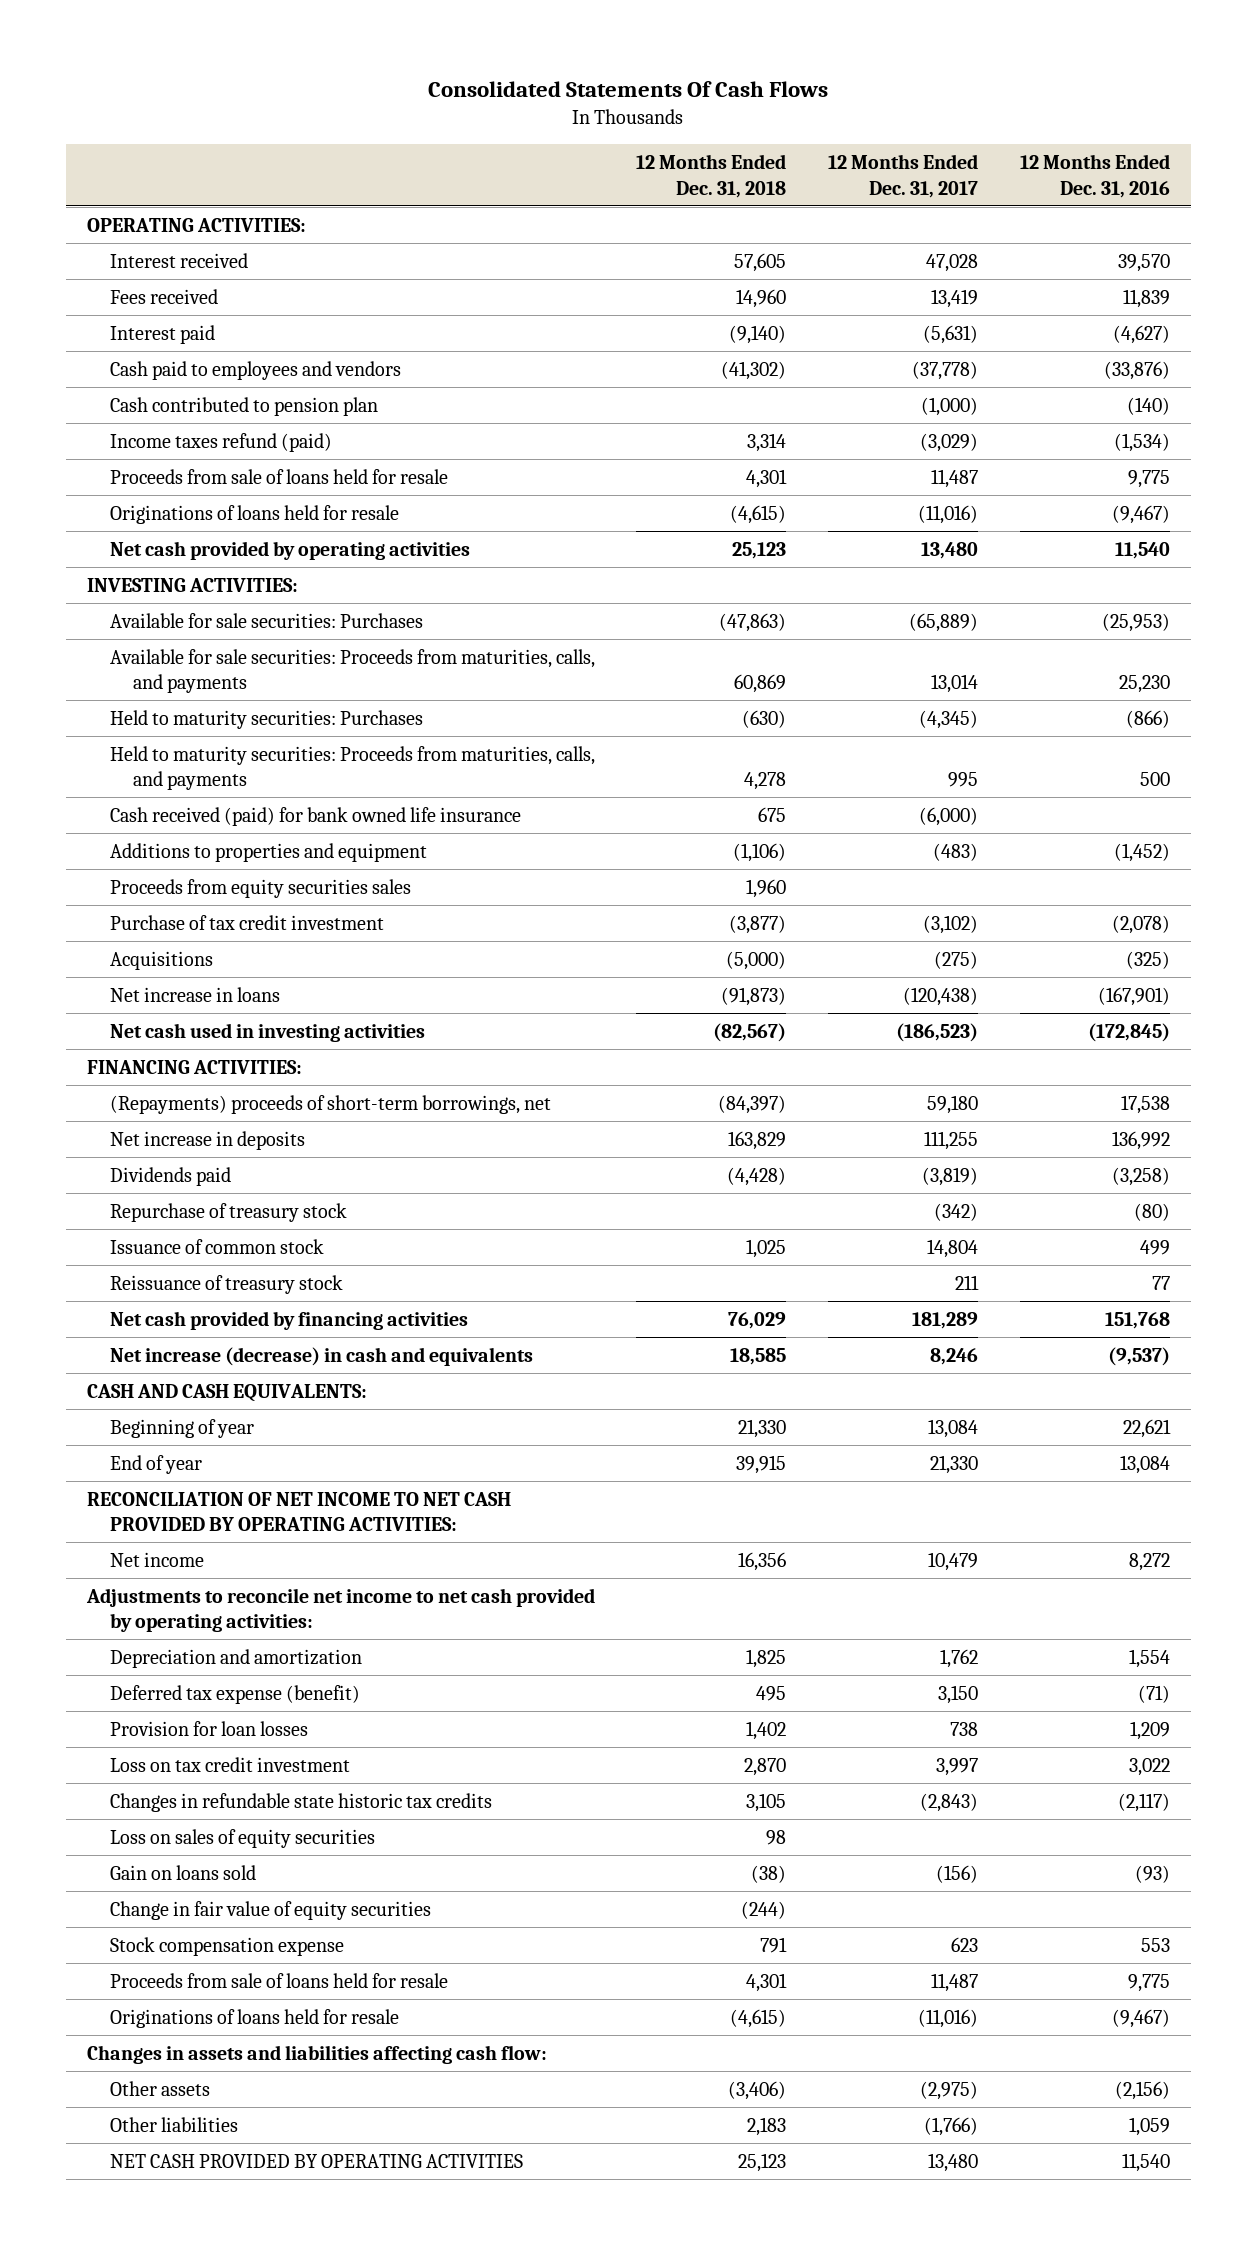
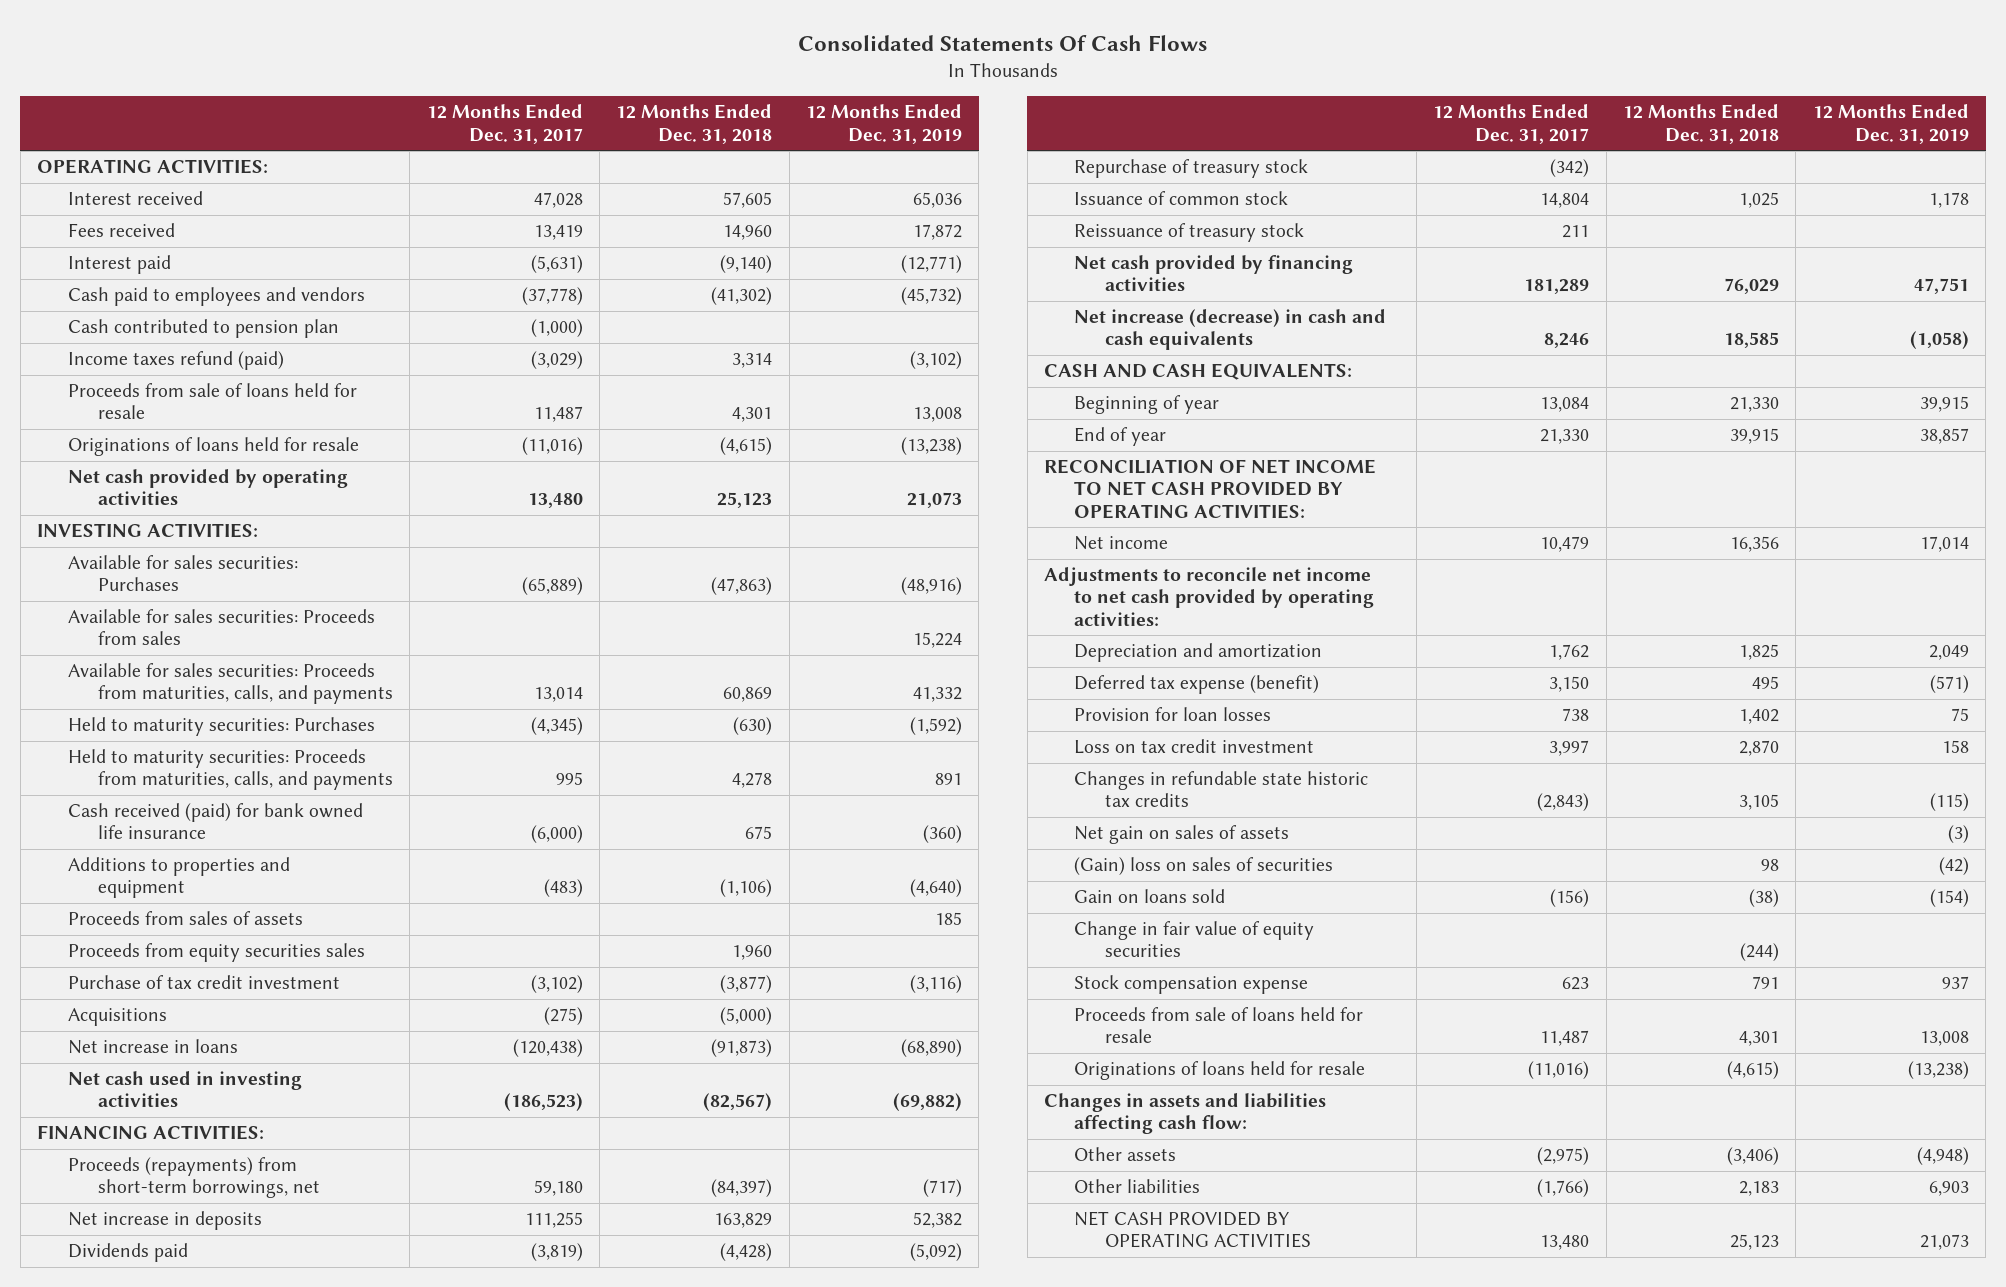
[1019,154,1170,198] 12 Months Ended Dec. 31, 2016 -> none
none -> [805,104,962,144] 12 Months Ended Dec. 31, 2019
[109,612,423,628] Available for sale securities: Purchases -> [67,555,298,592] Available for sales securities: Purchases
none -> [67,609,375,646] Available for sales securities: Proceeds from sales
[109,648,595,694] Available for sale securities: Proceeds from maturities, calls, and payments -> [67,663,393,705] Available for sales securities: Proceeds from maturities, calls, and payments
none -> [67,911,303,926] Proceeds from sales of assets
[109,1094,551,1114] (Repayments) proceeds of short-term borrowings, net -> [67,1157,320,1199] Proceeds (repayments) from short-term borrowings, net
[109,1346,533,1366] Net increase (decrease) in cash and equivalents -> [1074,309,1387,351] Net increase (decrease) in cash and cash equivalents
none -> [1074,825,1290,845] Net gain on sales of assets
[109,1828,375,1848] Loss on sales of equity securities -> [1074,857,1334,876] (Gain) loss on sales of securities

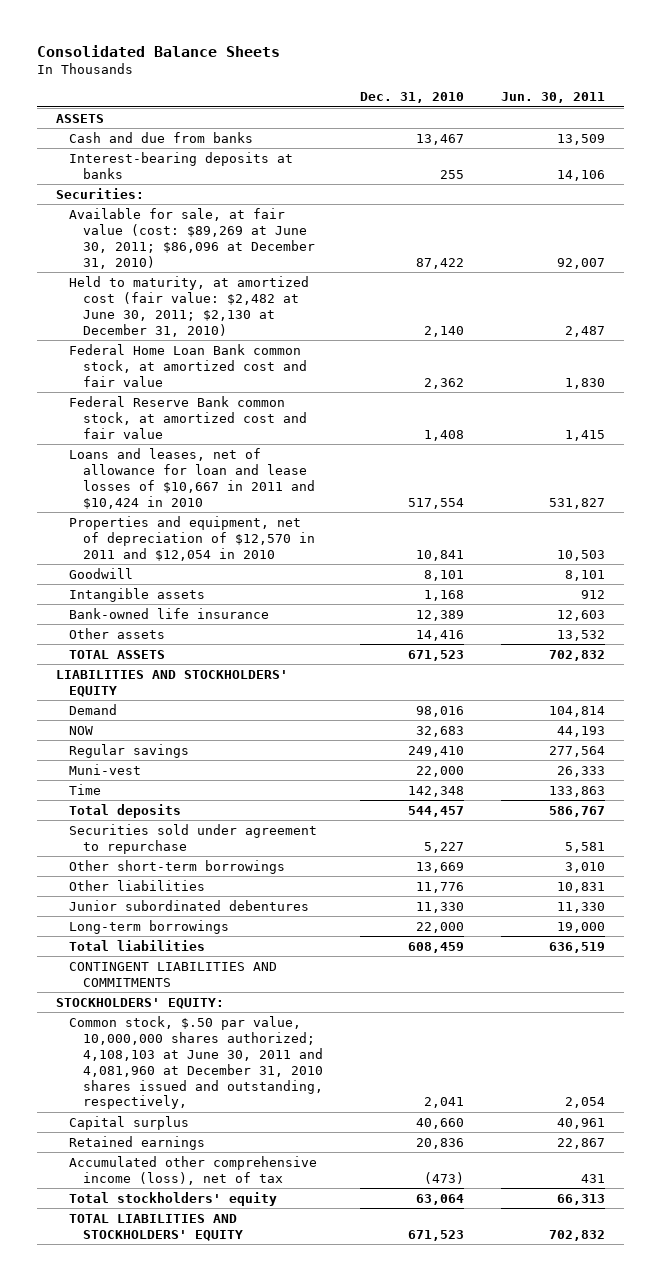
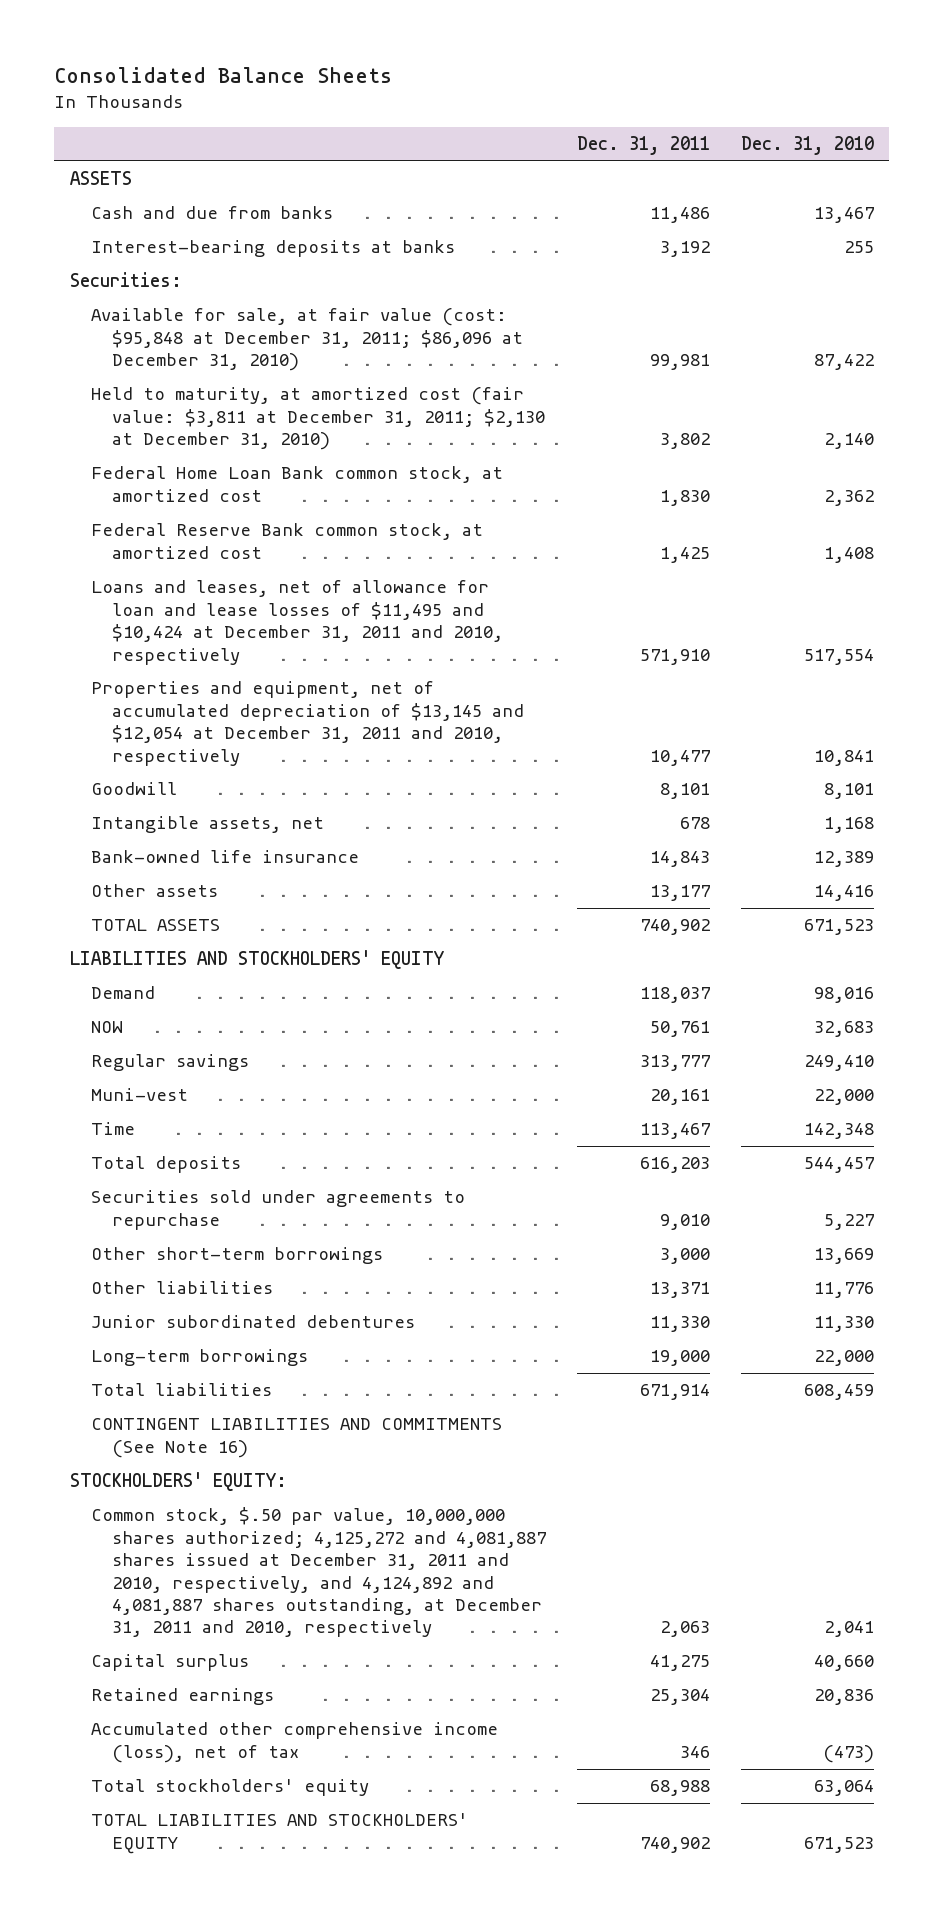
[501,92,606,104] Jun. 30, 2011 -> none
none -> [577,136,711,156] Dec. 31, 2011
[69,207,315,269] Available for sale, at fair value (cost: $89,269 at June 30, 2011; $86,096 at December 31, 2010) -> [91,308,524,372] Available for sale, at fair value (cost: $95,848 at December 31, 2011; $86,096 at December 31, 2010)
[69,275,310,337] Held to maturity, at amortized cost (fair value: $2,482 at June 30, 2011; $2,130 at December 31, 2010) -> [91,387,546,451] Held to maturity, at amortized cost (fair value: $3,811 at December 31, 2011; $2,130 at December 31, 2010)
[69,343,307,387] Federal Home Loan Bank common stock, at amortized cost and fair value -> [91,466,504,502] Federal Home Loan Bank common stock, at amortized cost
[69,395,307,439] Federal Reserve Bank common stock, at amortized cost and fair value -> [91,523,484,559] Federal Reserve Bank common stock, at amortized cost
[69,447,315,509] Loans and leases, net of allowance for loan and lease losses of $10,667 in 2011 and $10,424 in 2010 -> [91,580,504,665] Loans and leases, net of allowance for loan and lease losses of $11,495 and $10,424 at December 31, 2011 and 2010, respectively
[69,515,315,561] Properties and equipment, net of depreciation of $12,570 in 2011 and $12,054 in 2010 -> [91,681,525,766] Properties and equipment, net of accumulated depreciation of $13,145 and $12,054 at December 31, 2011 and 2010, respectively
[69,587,206,602] Intangible assets -> [91,816,325,834] Intangible assets, net
[69,823,318,854] Securities sold under agreement to repurchase -> [91,1190,466,1230] Securities sold under agreements to repurchase
[69,961,278,987] CONTINGENT LIABILITIES AND COMMITMENTS -> [91,1418,503,1458] CONTINGENT LIABILITIES AND COMMITMENTS (See Note 16)
[69,1015,323,1110] Common stock, $.50 par value, 10,000,000 shares authorized; 4,108,103 at June 30, 2011 and 4,081,960 at December 31, 2010 shares issued and outstanding, respectively, -> [91,1507,547,1638] Common stock, $.50 par value, 10,000,000 shares authorized; 4,125,272 and 4,081,887 shares issued at December 31, 2011 and 2010, respectively, and 4,124,892 and 4,081,887 shares outstanding, at December 31, 2011 and 2010, respectively

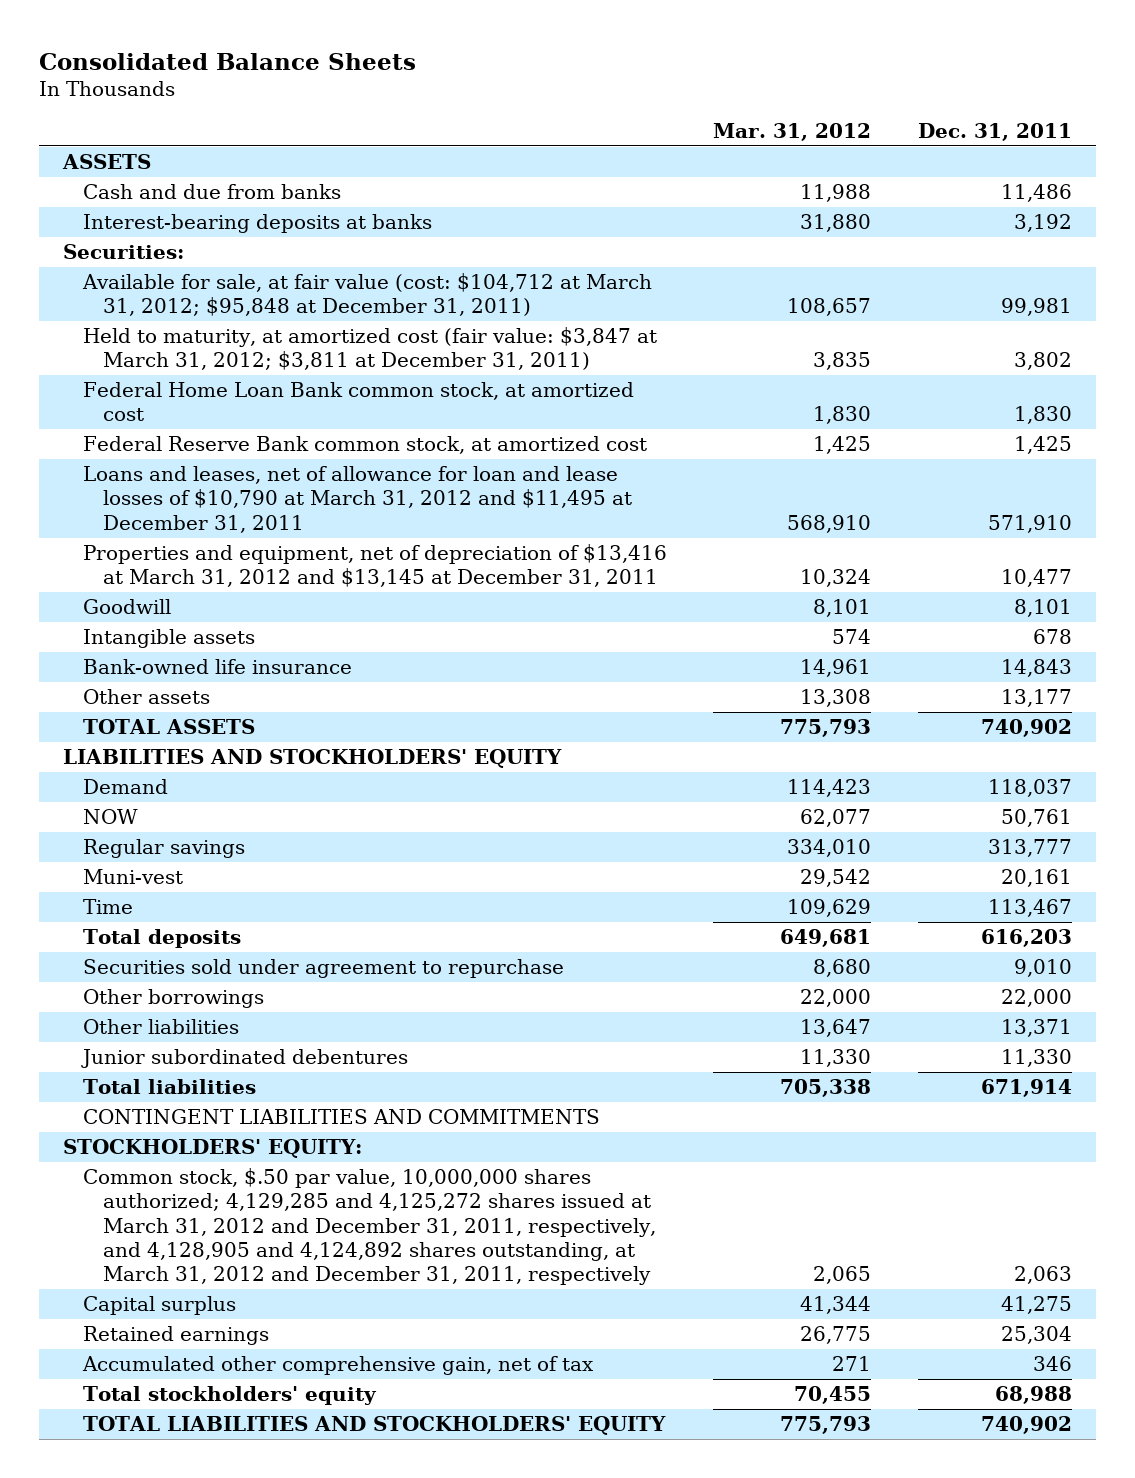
[740,136,874,156] Dec. 31, 2010 -> none
none -> [713,122,872,141] Mar. 31, 2012
[91,308,524,372] Available for sale, at fair value (cost: $95,848 at December 31, 2011; $86,096 at December 31, 2010) -> [81,273,652,317] Available for sale, at fair value (cost: $104,712 at March 31, 2012; $95,848 at December 31, 2011)
[91,387,546,451] Held to maturity, at amortized cost (fair value: $3,811 at December 31, 2011; $2,130 at December 31, 2010) -> [82,327,657,371] Held to maturity, at amortized cost (fair value: $3,847 at March 31, 2012; $3,811 at December 31, 2011)
[91,580,504,665] Loans and leases, net of allowance for loan and lease losses of $11,495 and $10,424 at December 31, 2011 and 2010, respectively -> [82,466,632,533] Loans and leases, net of allowance for loan and lease losses of $10,790 at March 31, 2012 and $11,495 at December 31, 2011
[91,681,525,766] Properties and equipment, net of accumulated depreciation of $13,145 and $12,054 at December 31, 2011 and 2010, respectively -> [82,544,667,588] Properties and equipment, net of depreciation of $13,416 at March 31, 2012 and $13,145 at December 31, 2011
[91,816,325,834] Intangible assets, net -> [82,629,255,649] Intangible assets
[91,1190,466,1230] Securities sold under agreements to repurchase -> [82,959,564,979] Securities sold under agreement to repurchase
[91,1247,384,1265] Other short-term borrowings -> [82,989,264,1009] Other borrowings
[660,1248,711,1265] 3,000 -> [1001,989,1073,1008] 22,000
[91,1349,309,1367] Long-term borrowings -> none
[91,1418,503,1458] CONTINGENT LIABILITIES AND COMMITMENTS (See Note 16) -> [82,1109,600,1125] CONTINGENT LIABILITIES AND COMMITMENTS
[91,1507,547,1638] Common stock, $.50 par value, 10,000,000 shares authorized; 4,125,272 and 4,081,887 shares issued at December 31, 2011 and 2010, respectively, and 4,124,892 and 4,081,887 shares outstanding, at December 31, 2011 and 2010, respectively -> [82,1168,656,1286] Common stock, $.50 par value, 10,000,000 shares authorized; 4,129,285 and 4,125,272 shares issued at March 31, 2012 and December 31, 2011, respectively, and 4,128,905 and 4,124,892 shares outstanding, at March 31, 2012 and December 31, 2011, respectively
[91,1722,499,1763] Accumulated other comprehensive income (loss), net of tax -> [81,1356,594,1376] Accumulated other comprehensive gain, net of tax

